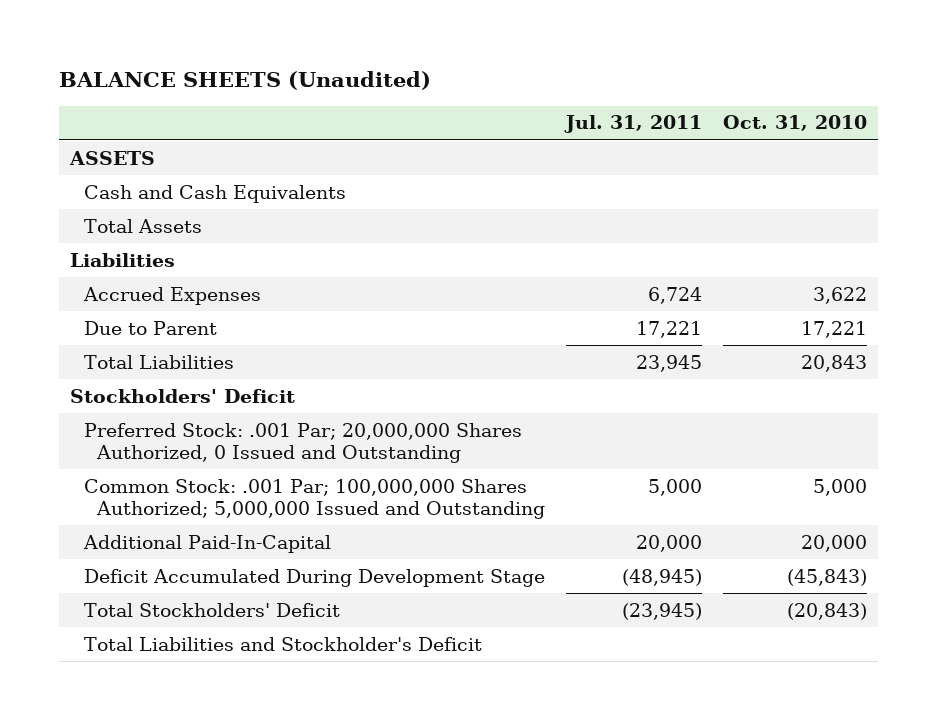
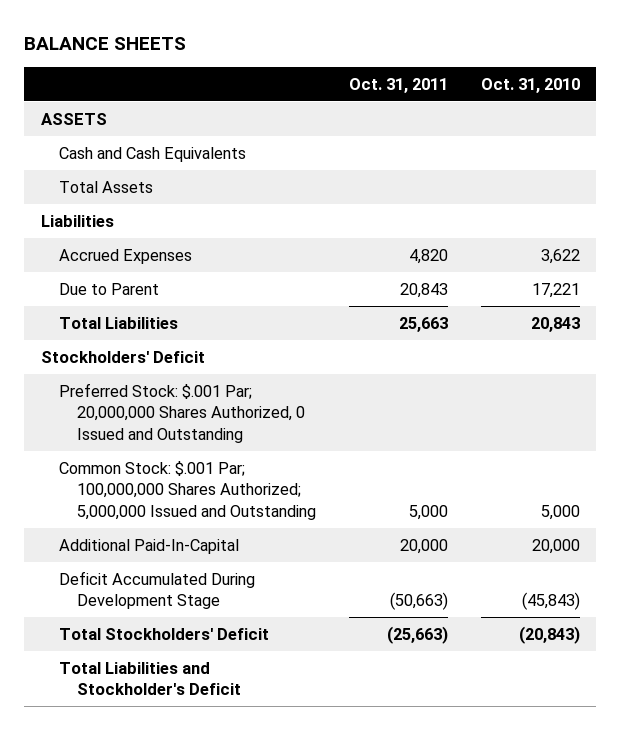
[59,71,432,91] BALANCE SHEETS (Unaudited) -> [24,37,187,51] BALANCE SHEETS
[564,115,703,134] Jul. 31, 2011 -> none
none -> [349,77,449,93] Oct. 31, 2011
[83,422,522,463] Preferred Stock: .001 Par; 20,000,000 Shares Authorized, 0 Issued and Outstanding -> [59,382,306,443] Preferred Stock: $.001 Par; 20,000,000 Shares Authorized, 0 Issued and Outstanding
[83,478,546,519] Common Stock: .001 Par; 100,000,000 Shares Authorized; 5,000,000 Issued and Outstanding -> [59,460,317,520] Common Stock: $.001 Par; 100,000,000 Shares Authorized; 5,000,000 Issued and Outstanding

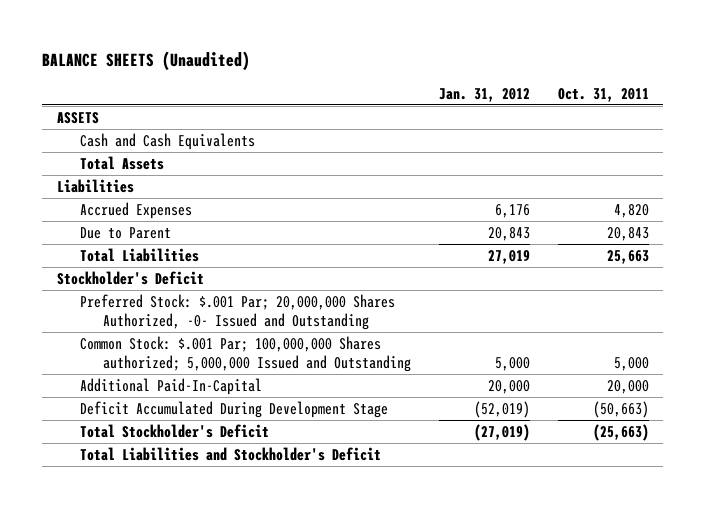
[24,37,187,51] BALANCE SHEETS -> [42,51,251,72] BALANCE SHEETS (Unaudited)
[480,77,580,93] Oct. 31, 2010 -> none
none -> [438,87,530,102] Jan. 31, 2012
[40,350,205,363] Stockholders' Deficit -> [56,270,204,285] Stockholder's Deficit
[59,382,306,443] Preferred Stock: $.001 Par; 20,000,000 Shares Authorized, 0 Issued and Outstanding -> [79,293,395,331] Preferred Stock: $.001 Par; 20,000,000 Shares Authorized, -0- Issued and Outstanding
[59,460,317,520] Common Stock: $.001 Par; 100,000,000 Shares Authorized; 5,000,000 Issued and Outstanding -> [79,335,411,373] Common Stock: $.001 Par; 100,000,000 Shares authorized; 5,000,000 Issued and Outstanding
[59,627,270,640] Total Stockholders' Deficit -> [79,423,269,438] Total Stockholder's Deficit

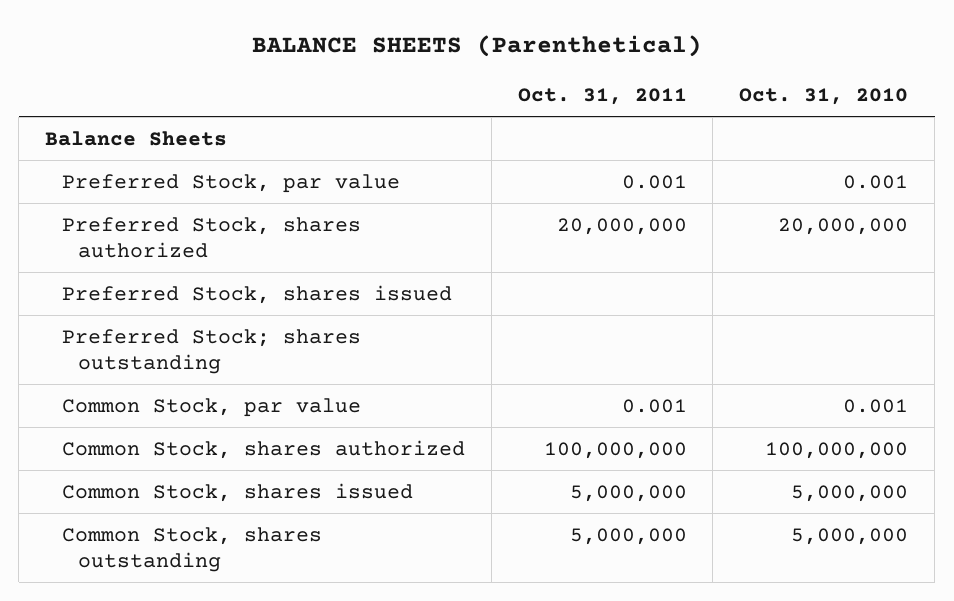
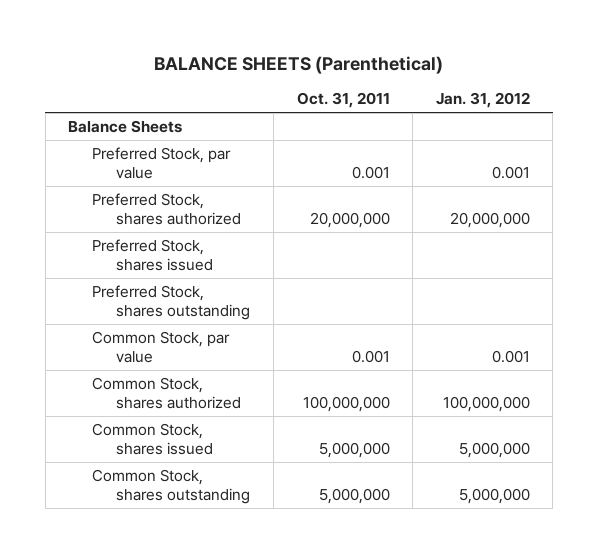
[739,87,909,105] Oct. 31, 2010 -> none
none -> [435,92,530,109] Jan. 31, 2012
[61,328,361,375] Preferred Stock; shares outstanding -> [92,285,251,321] Preferred Stock, shares outstanding

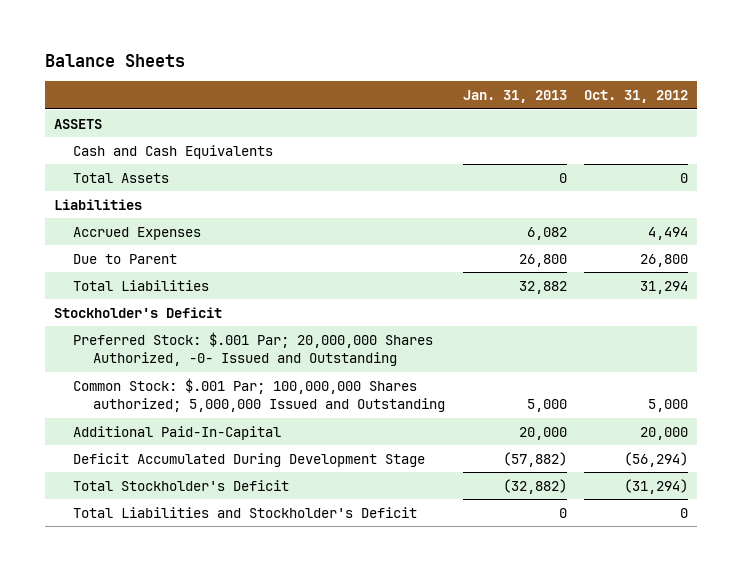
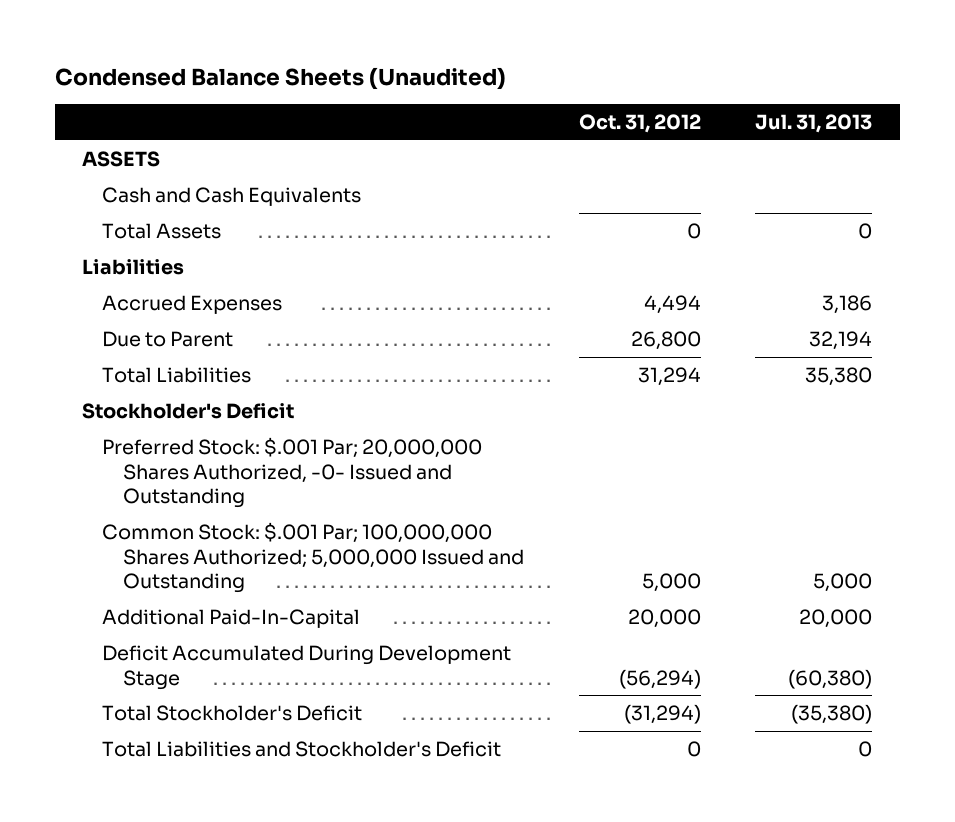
[44,54,185,68] Balance Sheets -> [54,66,506,90] Condensed Balance Sheets (Unaudited)
[462,90,567,104] Jan. 31, 2013 -> none
none -> [755,113,873,133] Jul. 31, 2013
[73,377,446,413] Common Stock: $.001 Par; 100,000,000 Shares authorized; 5,000,000 Issued and Outstanding -> [102,521,524,594] Common Stock: $.001 Par; 100,000,000 Shares Authorized; 5,000,000 Issued and Outstanding

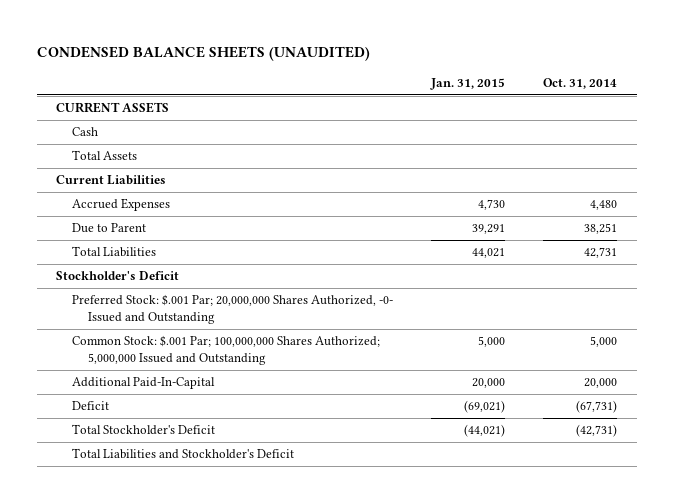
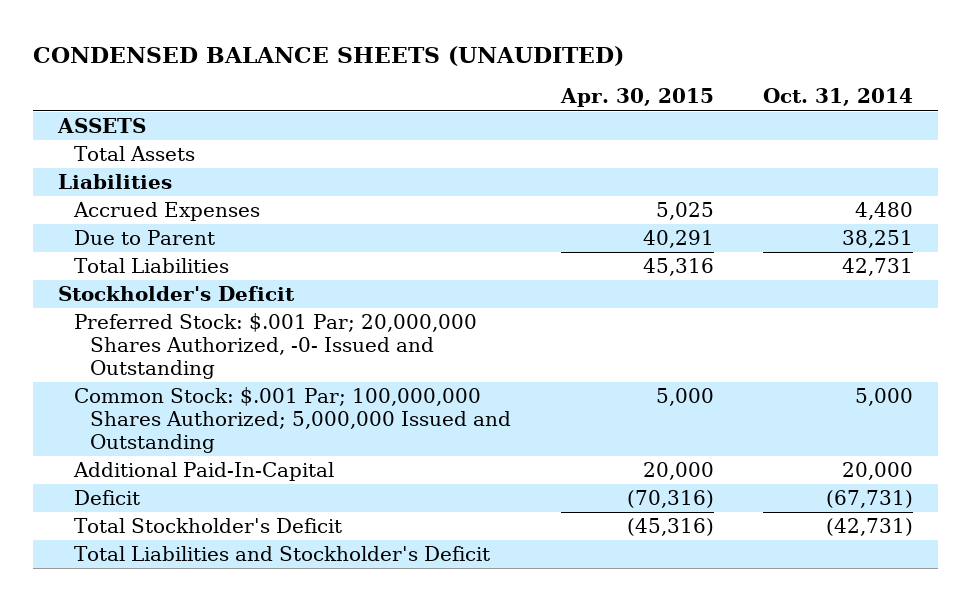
[430,77,506,90] Jan. 31, 2015 -> none
none -> [559,88,714,108] Apr. 30, 2015
[72,127,99,137] Cash -> none
[56,102,170,114] CURRENT ASSETS -> [56,118,146,134] ASSETS
[56,175,167,186] Current Liabilities -> [57,174,172,190] Liabilities

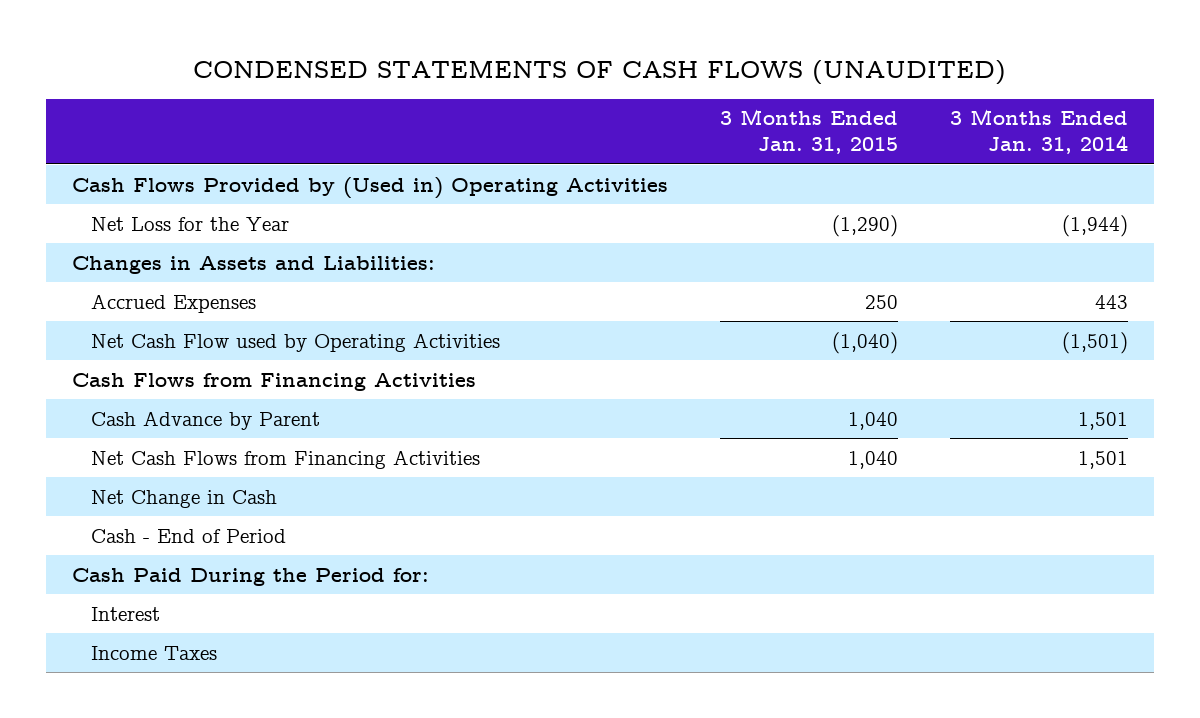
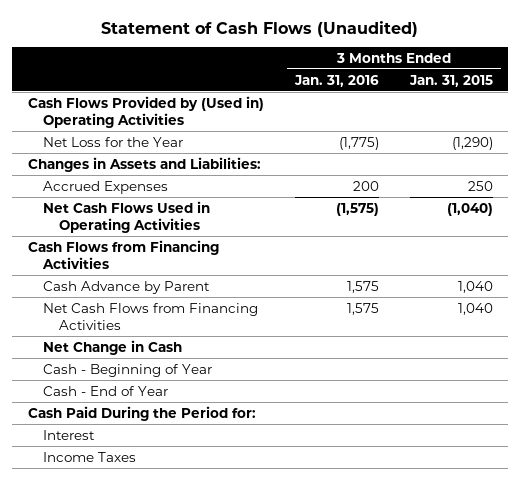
[192,59,1006,85] CONDENSED STATEMENTS OF CASH FLOWS (UNAUDITED) -> [101,20,419,37] Statement of Cash Flows (Unaudited)
[950,109,1129,155] 3 Months Ended Jan. 31, 2014 -> none
none -> [293,74,379,87] Jan. 31, 2016
[91,332,501,352] Net Cash Flow used by Operating Activities -> [43,200,211,233] Net Cash Flows Used in Operating Activities
[91,528,287,543] Cash - End of Period -> [43,363,213,377] Cash - Beginning of Year
none -> [43,385,169,396] Cash - End of Year

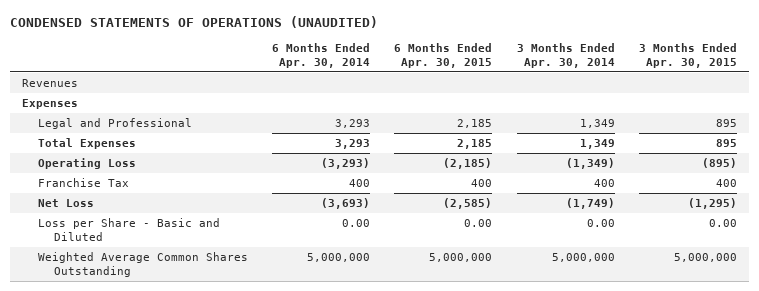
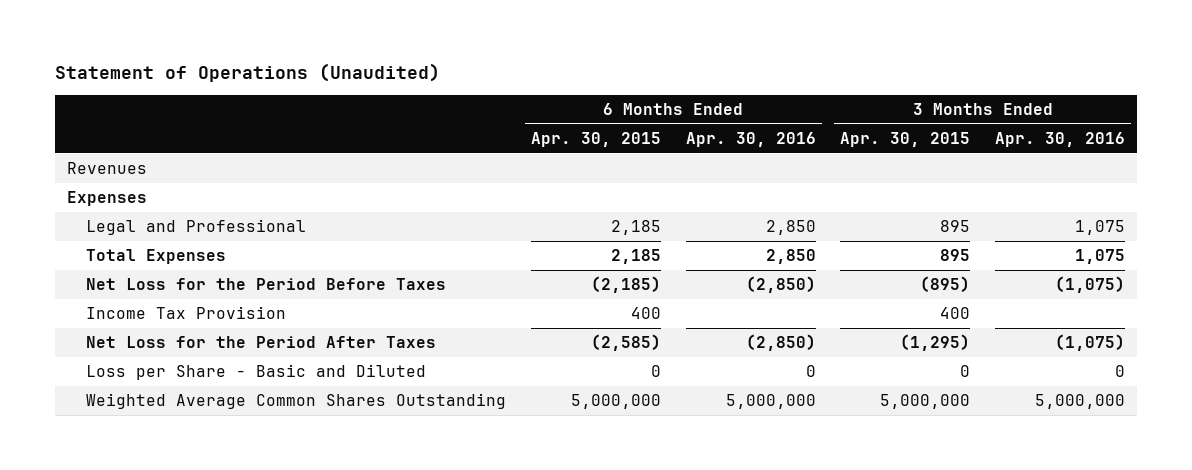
[10,16,379,29] CONDENSED STATEMENTS OF OPERATIONS (UNAUDITED) -> [54,63,440,83] Statement of Operations (Unaudited)
[272,43,371,69] 6 Months Ended Apr. 30, 2014 -> none
[516,43,615,69] 3 Months Ended Apr. 30, 2014 -> none
none -> [685,131,816,147] Apr. 30, 2016
none -> [994,131,1125,147] Apr. 30, 2016
[38,157,137,169] Operating Loss -> [86,278,447,291] Net Loss for the Period Before Taxes
[38,177,130,187] Franchise Tax -> [86,306,287,320] Income Tax Provision
[38,198,95,207] Net Loss -> [86,336,437,349] Net Loss for the Period After Taxes
[464,218,493,227] 0.00 -> [651,365,662,378] 0
[708,218,737,227] 0.00 -> [960,365,971,378] 0

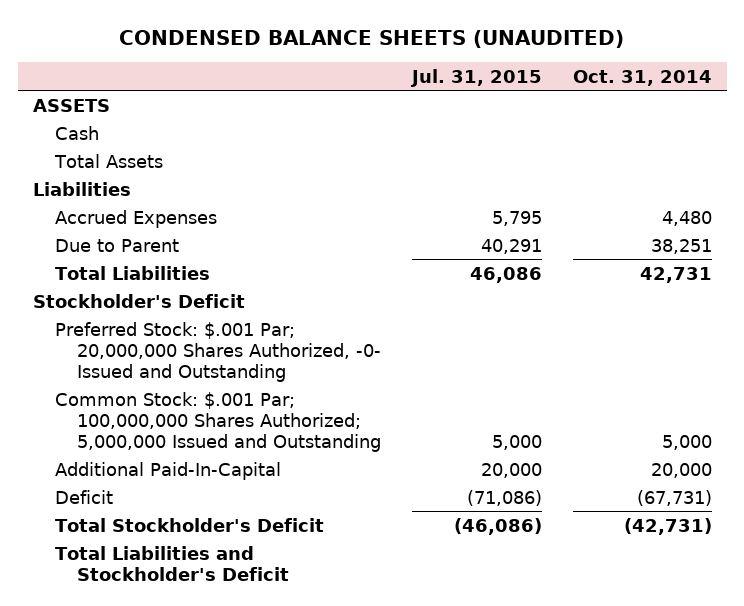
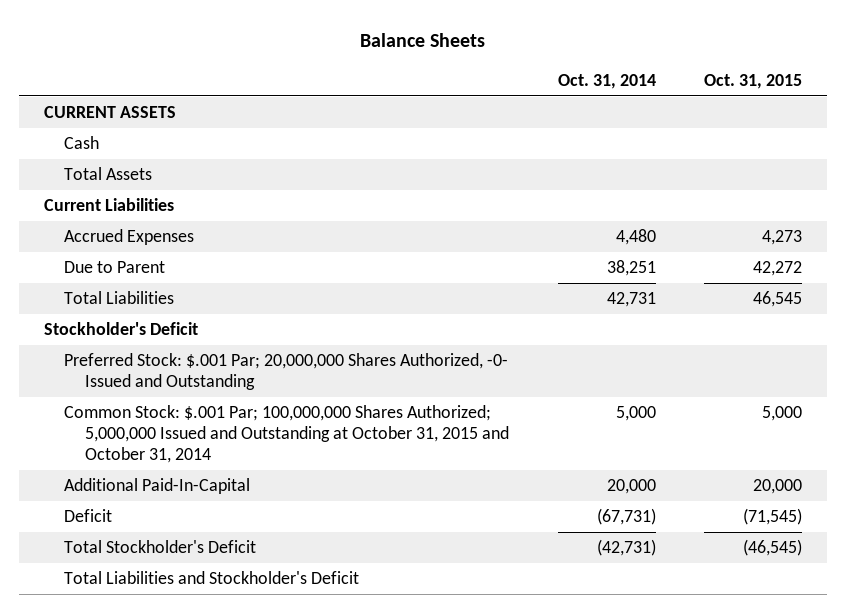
[119,29,625,48] CONDENSED BALANCE SHEETS (UNAUDITED) -> [359,32,485,47] Balance Sheets
[409,68,542,87] Jul. 31, 2015 -> none
none -> [704,73,803,89] Oct. 31, 2015
[32,98,110,112] ASSETS -> [43,106,176,119] CURRENT ASSETS
[32,181,131,196] Liabilities -> [43,198,174,212] Current Liabilities
[55,391,382,452] Common Stock: $.001 Par; 100,000,000 Shares Authorized; 5,000,000 Issued and Outstanding -> [64,405,510,463] Common Stock: $.001 Par; 100,000,000 Shares Authorized; 5,000,000 Issued and Outstanding at October 31, 2015 and October 31, 2014

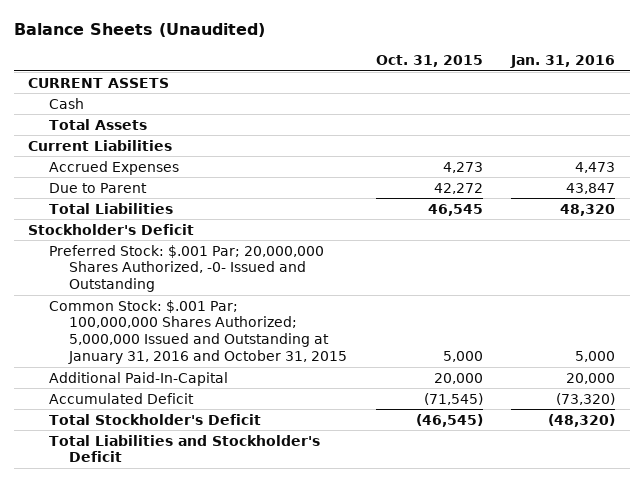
[359,32,485,47] Balance Sheets -> [13,23,265,38] Balance Sheets (Unaudited)
[557,73,656,89] Oct. 31, 2014 -> none
none -> [510,55,616,69] Jan. 31, 2016
[64,405,510,463] Common Stock: $.001 Par; 100,000,000 Shares Authorized; 5,000,000 Issued and Outstanding at October 31, 2015 and October 31, 2014 -> [48,299,348,365] Common Stock: $.001 Par; 100,000,000 Shares Authorized; 5,000,000 Issued and Outstanding at January 31, 2016 and October 31, 2015
[64,509,113,523] Deficit -> [48,392,194,404] Accumulated Deficit

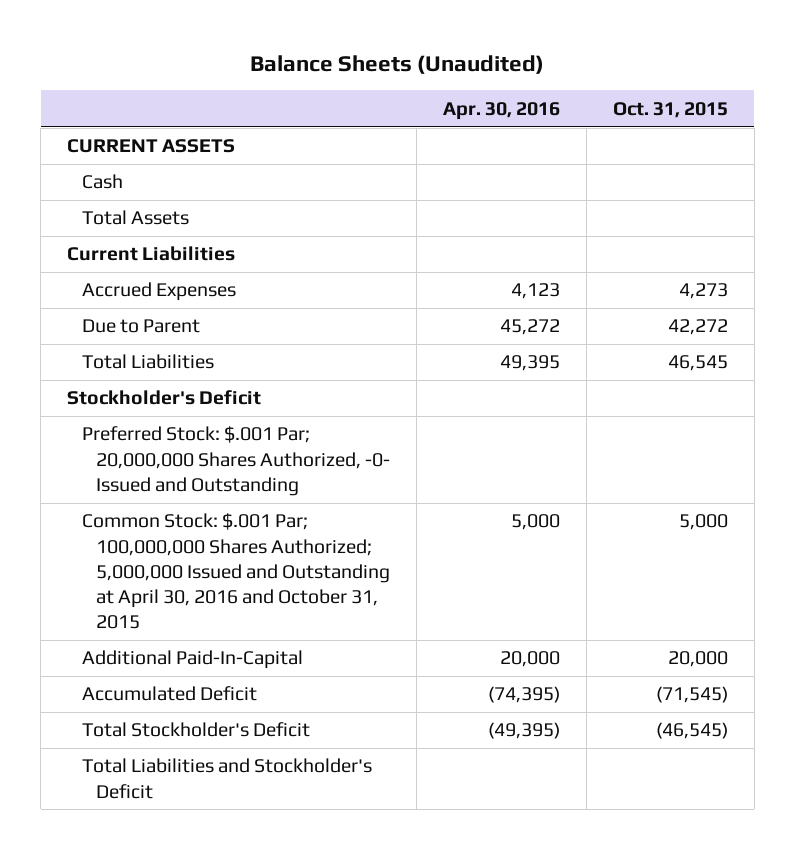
[510,55,616,69] Jan. 31, 2016 -> none
none -> [443,101,561,120] Apr. 30, 2016
[48,299,348,365] Common Stock: $.001 Par; 100,000,000 Shares Authorized; 5,000,000 Issued and Outstanding at January 31, 2016 and October 31, 2015 -> [81,513,391,630] Common Stock: $.001 Par; 100,000,000 Shares Authorized; 5,000,000 Issued and Outstanding at April 30, 2016 and October 31, 2015

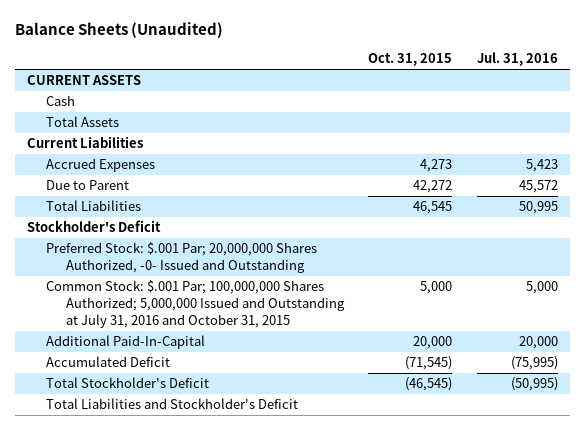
[443,101,561,120] Apr. 30, 2016 -> none
none -> [476,52,558,67] Jul. 31, 2016
[81,513,391,630] Common Stock: $.001 Par; 100,000,000 Shares Authorized; 5,000,000 Issued and Outstanding at April 30, 2016 and October 31, 2015 -> [46,280,345,328] Common Stock: $.001 Par; 100,000,000 Shares Authorized; 5,000,000 Issued and Outstanding at July 31, 2016 and October 31, 2015

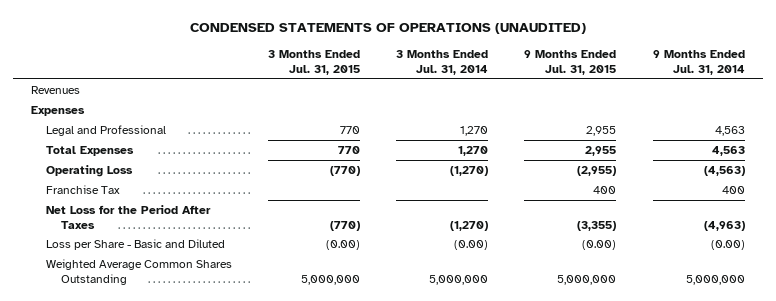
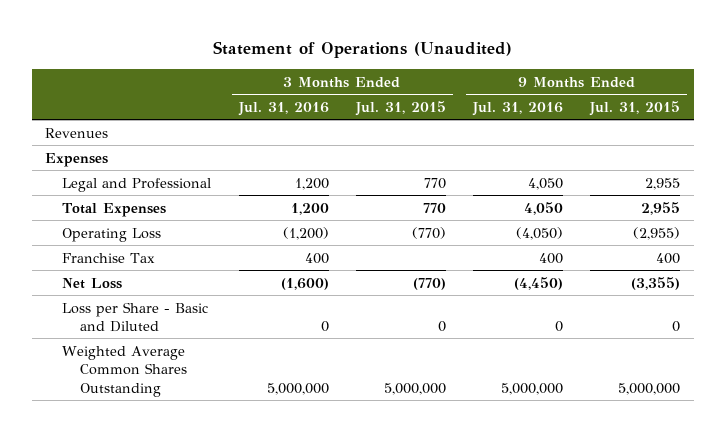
[189,22,586,34] CONDENSED STATEMENTS OF OPERATIONS (UNAUDITED) -> [212,41,512,59] Statement of Operations (Unaudited)
[396,50,489,76] 3 Months Ended Jul. 31, 2014 -> none
[652,50,745,76] 9 Months Ended Jul. 31, 2014 -> none
none -> [237,101,329,116] Jul. 31, 2016
none -> [472,101,564,116] Jul. 31, 2016
[46,204,212,229] Net Loss for the Period After Taxes -> [62,277,123,289] Net Loss
[326,239,361,250] (0.00) -> [437,321,446,333] 0
[582,239,617,250] (0.00) -> [672,321,681,333] 0

